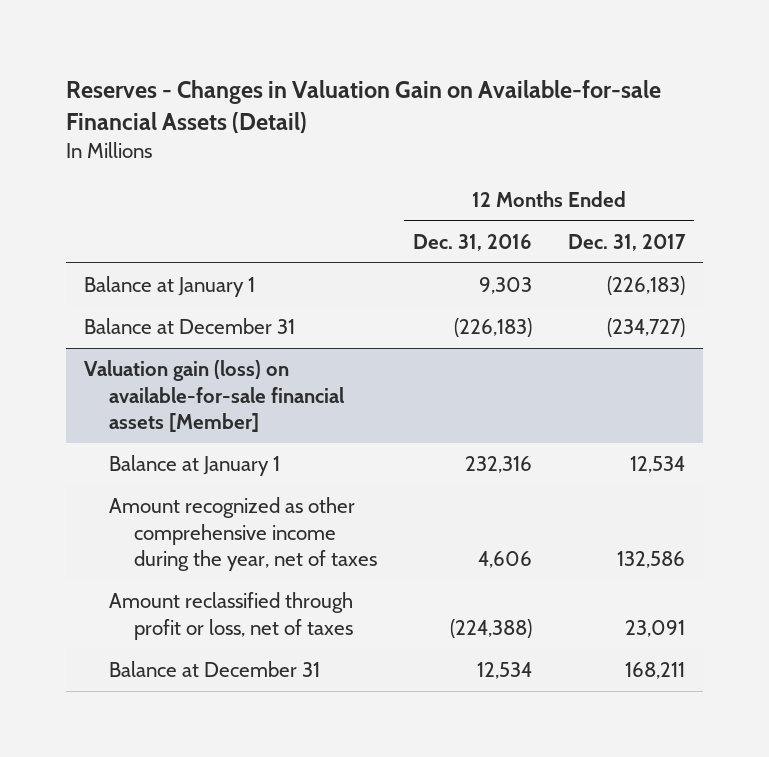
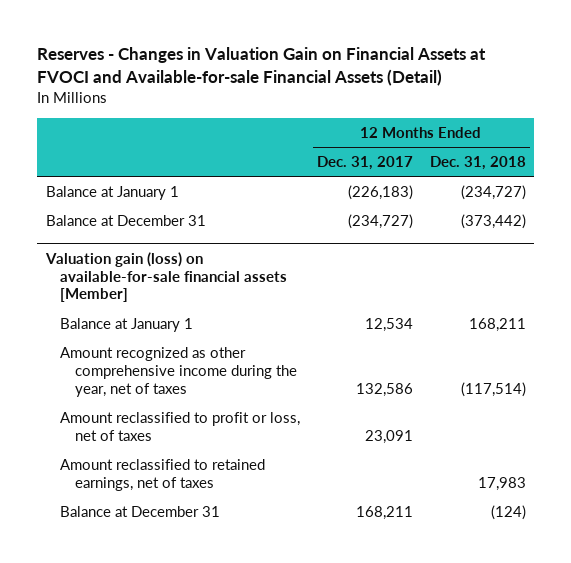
[66,80,662,134] Reserves - Changes in Valuation Gain on Available-for-sale Financial Assets (Detail) -> [37,47,487,87] Reserves - Changes in Valuation Gain on Financial Assets at FVOCI and Available-for-sale Financial Assets (Detail)
[412,233,532,251] Dec. 31, 2016 -> none
none -> [429,156,526,171] Dec. 31, 2018
[109,592,354,640] Amount reclassified through profit or loss, net of taxes -> [60,411,301,441] Amount reclassified to profit or loss, net of taxes
none -> [60,458,266,491] Amount reclassified to retained earnings, net of taxes

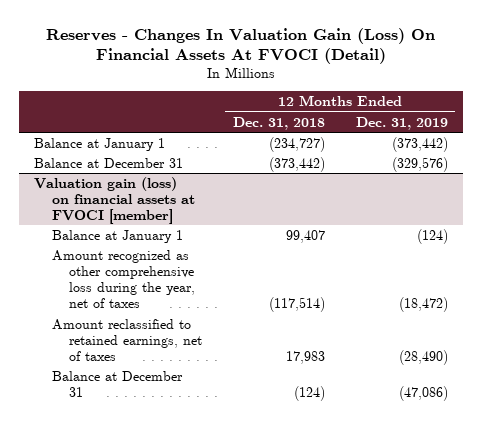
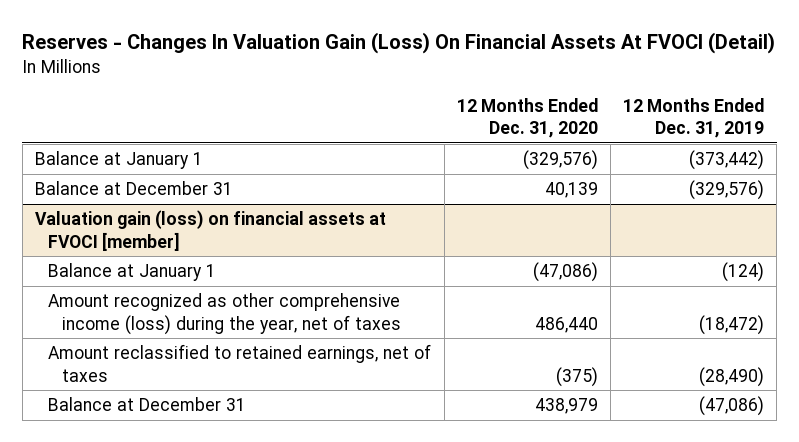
[233,116,326,130] Dec. 31, 2018 -> none
none -> [456,97,598,139] 12 Months Ended Dec. 31, 2020
[51,249,196,308] Amount recognized as other comprehensive loss during the year, net of taxes -> [48,292,401,335] Amount recognized as other comprehensive income (loss) during the year, net of taxes

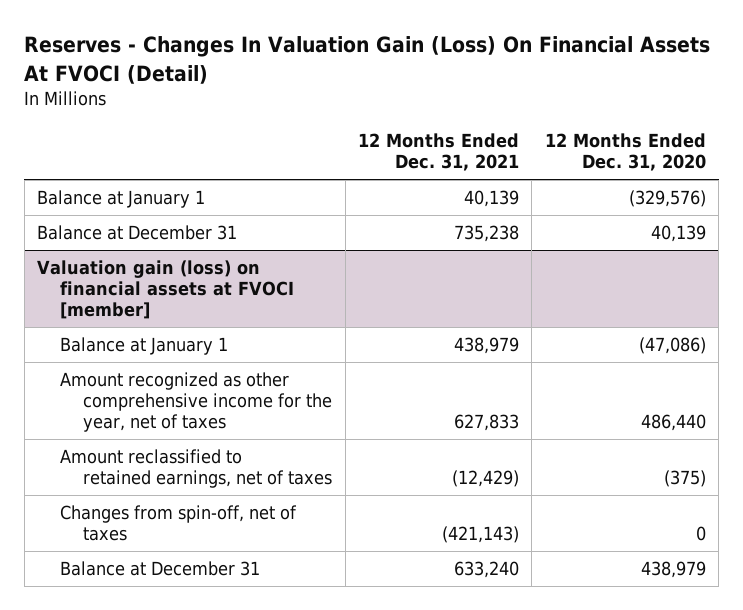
[623,97,765,139] 12 Months Ended Dec. 31, 2019 -> none
none -> [357,133,519,172] 12 Months Ended Dec. 31, 2021
[48,292,401,335] Amount recognized as other comprehensive income (loss) during the year, net of taxes -> [60,371,333,433] Amount recognized as other comprehensive income for the year, net of taxes
none -> [60,504,298,542] Changes from spin-off, net of taxes

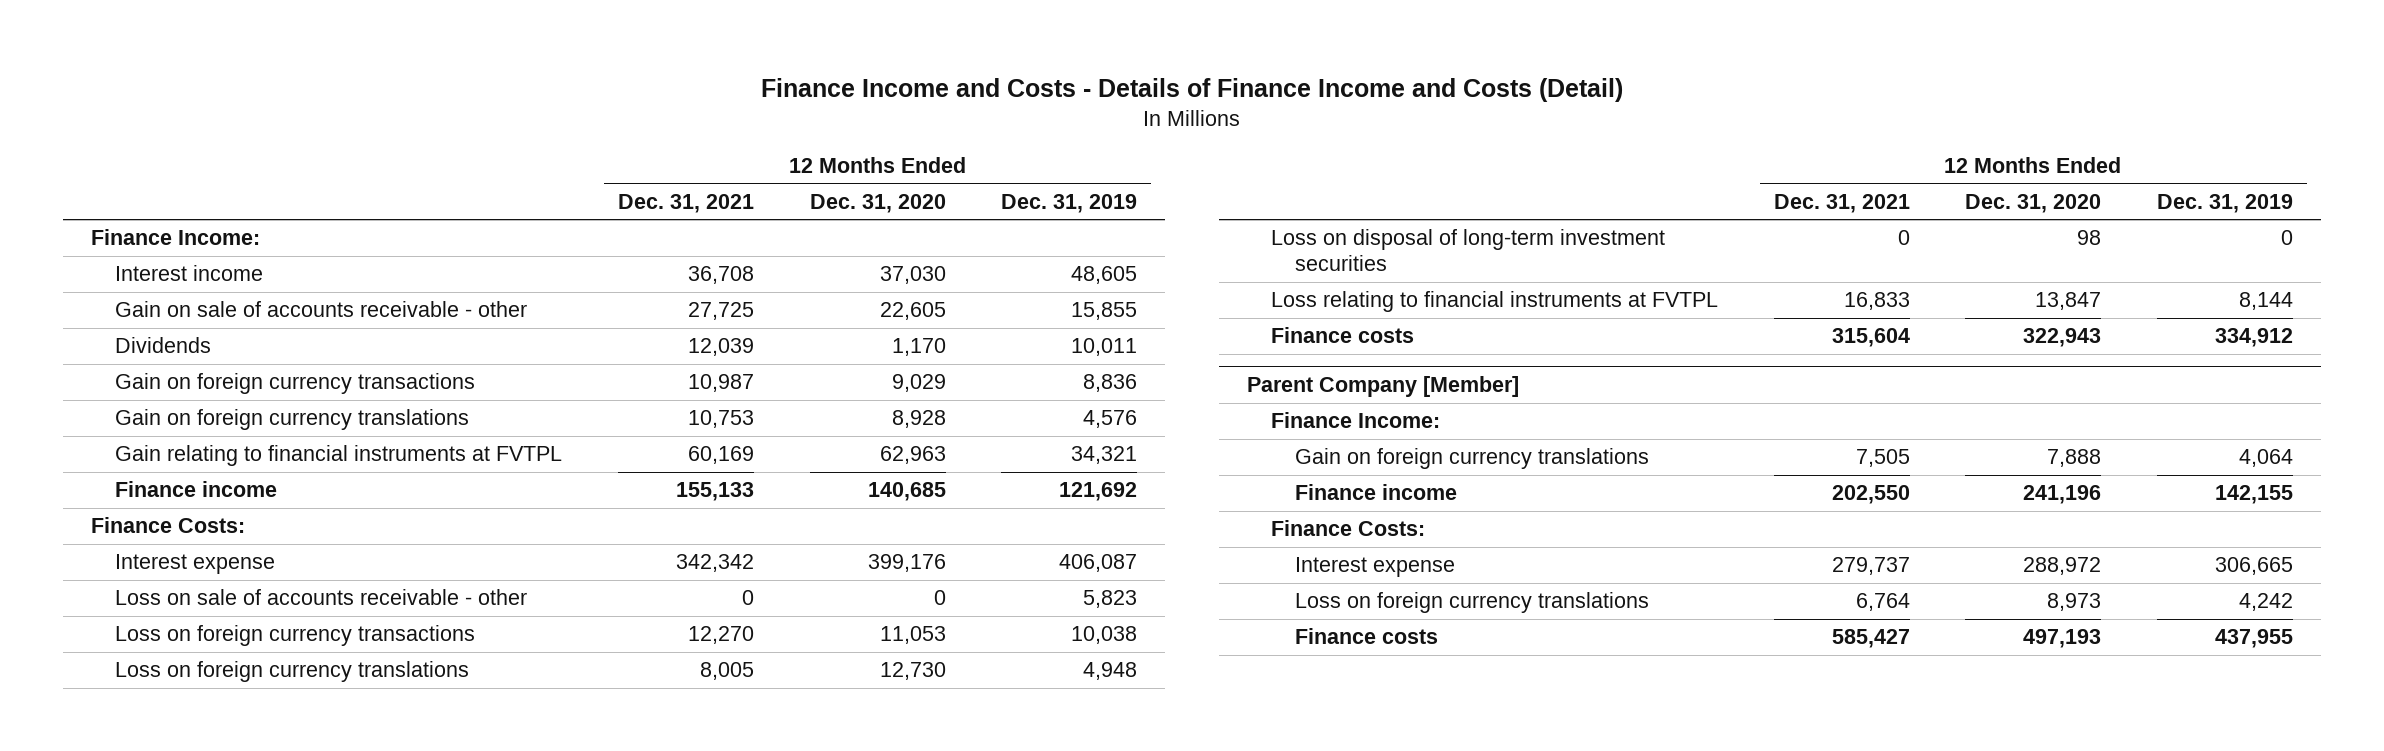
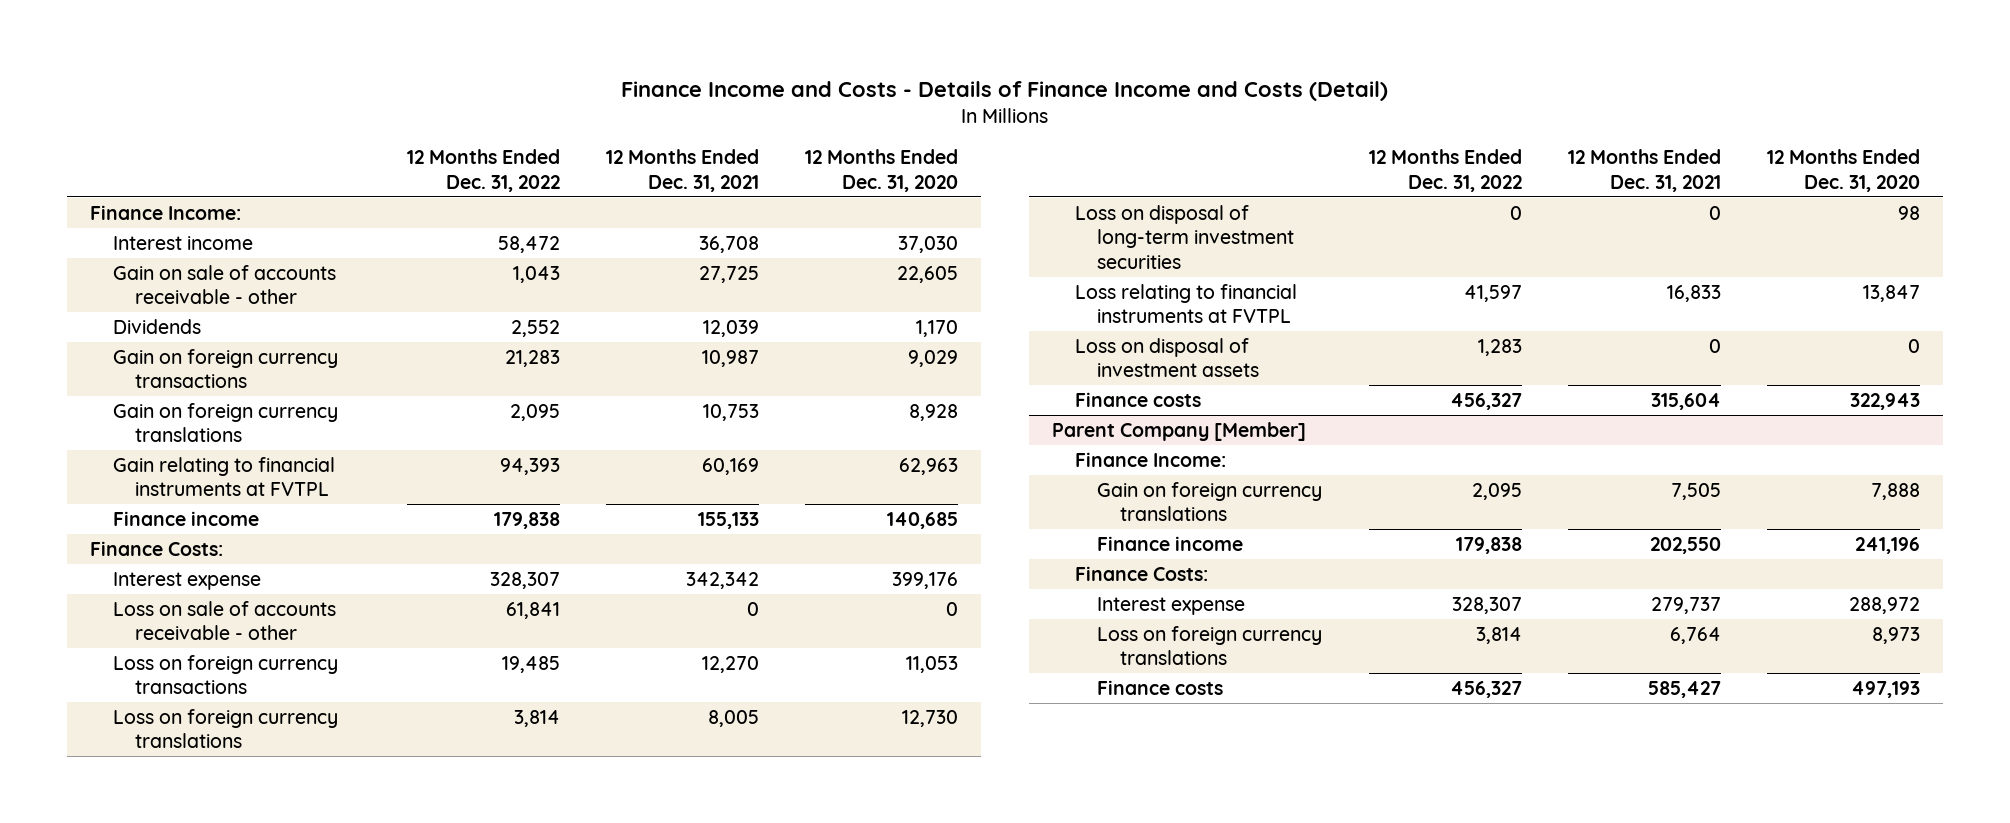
[1001,193,1138,213] Dec. 31, 2019 -> none
none -> [406,149,560,192] 12 Months Ended Dec. 31, 2022
none -> [1074,337,1260,378] Loss on disposal of investment assets

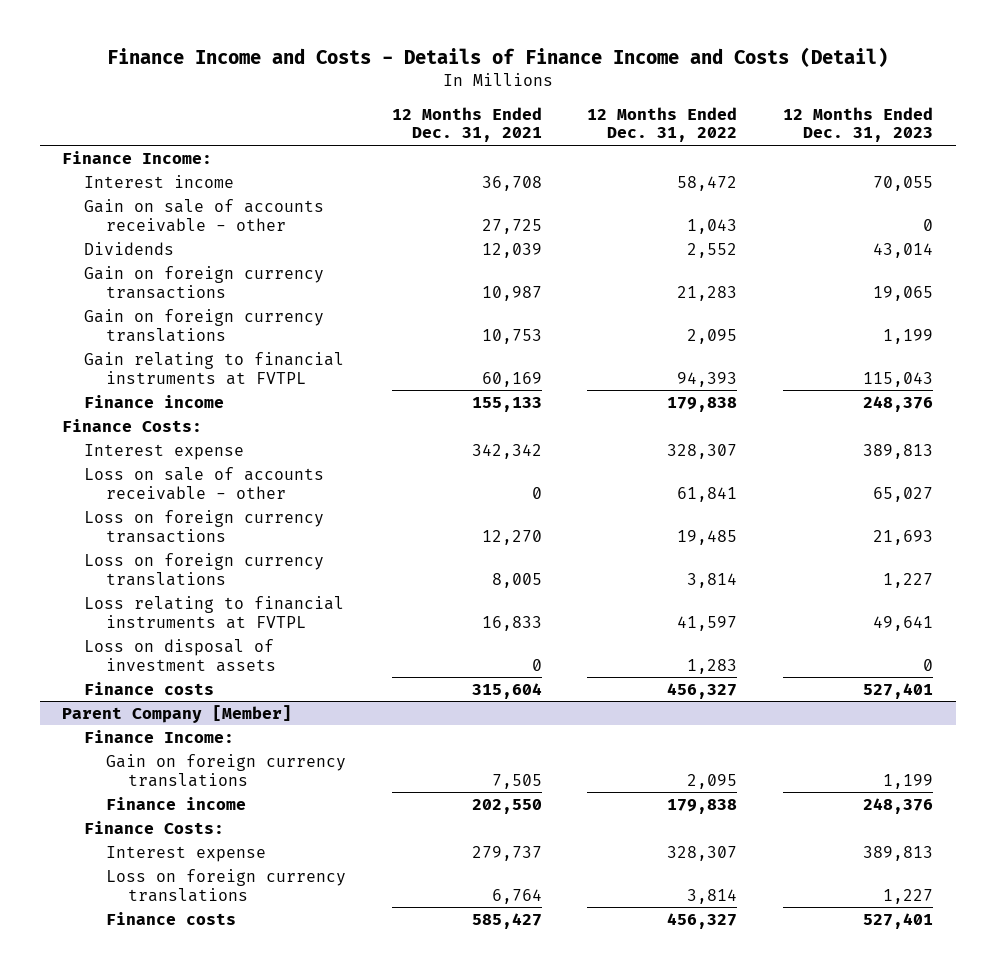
[804,149,958,192] 12 Months Ended Dec. 31, 2020 -> none
none -> [782,106,933,143] 12 Months Ended Dec. 31, 2023
[1074,204,1295,269] Loss on disposal of long-term investment securities -> none

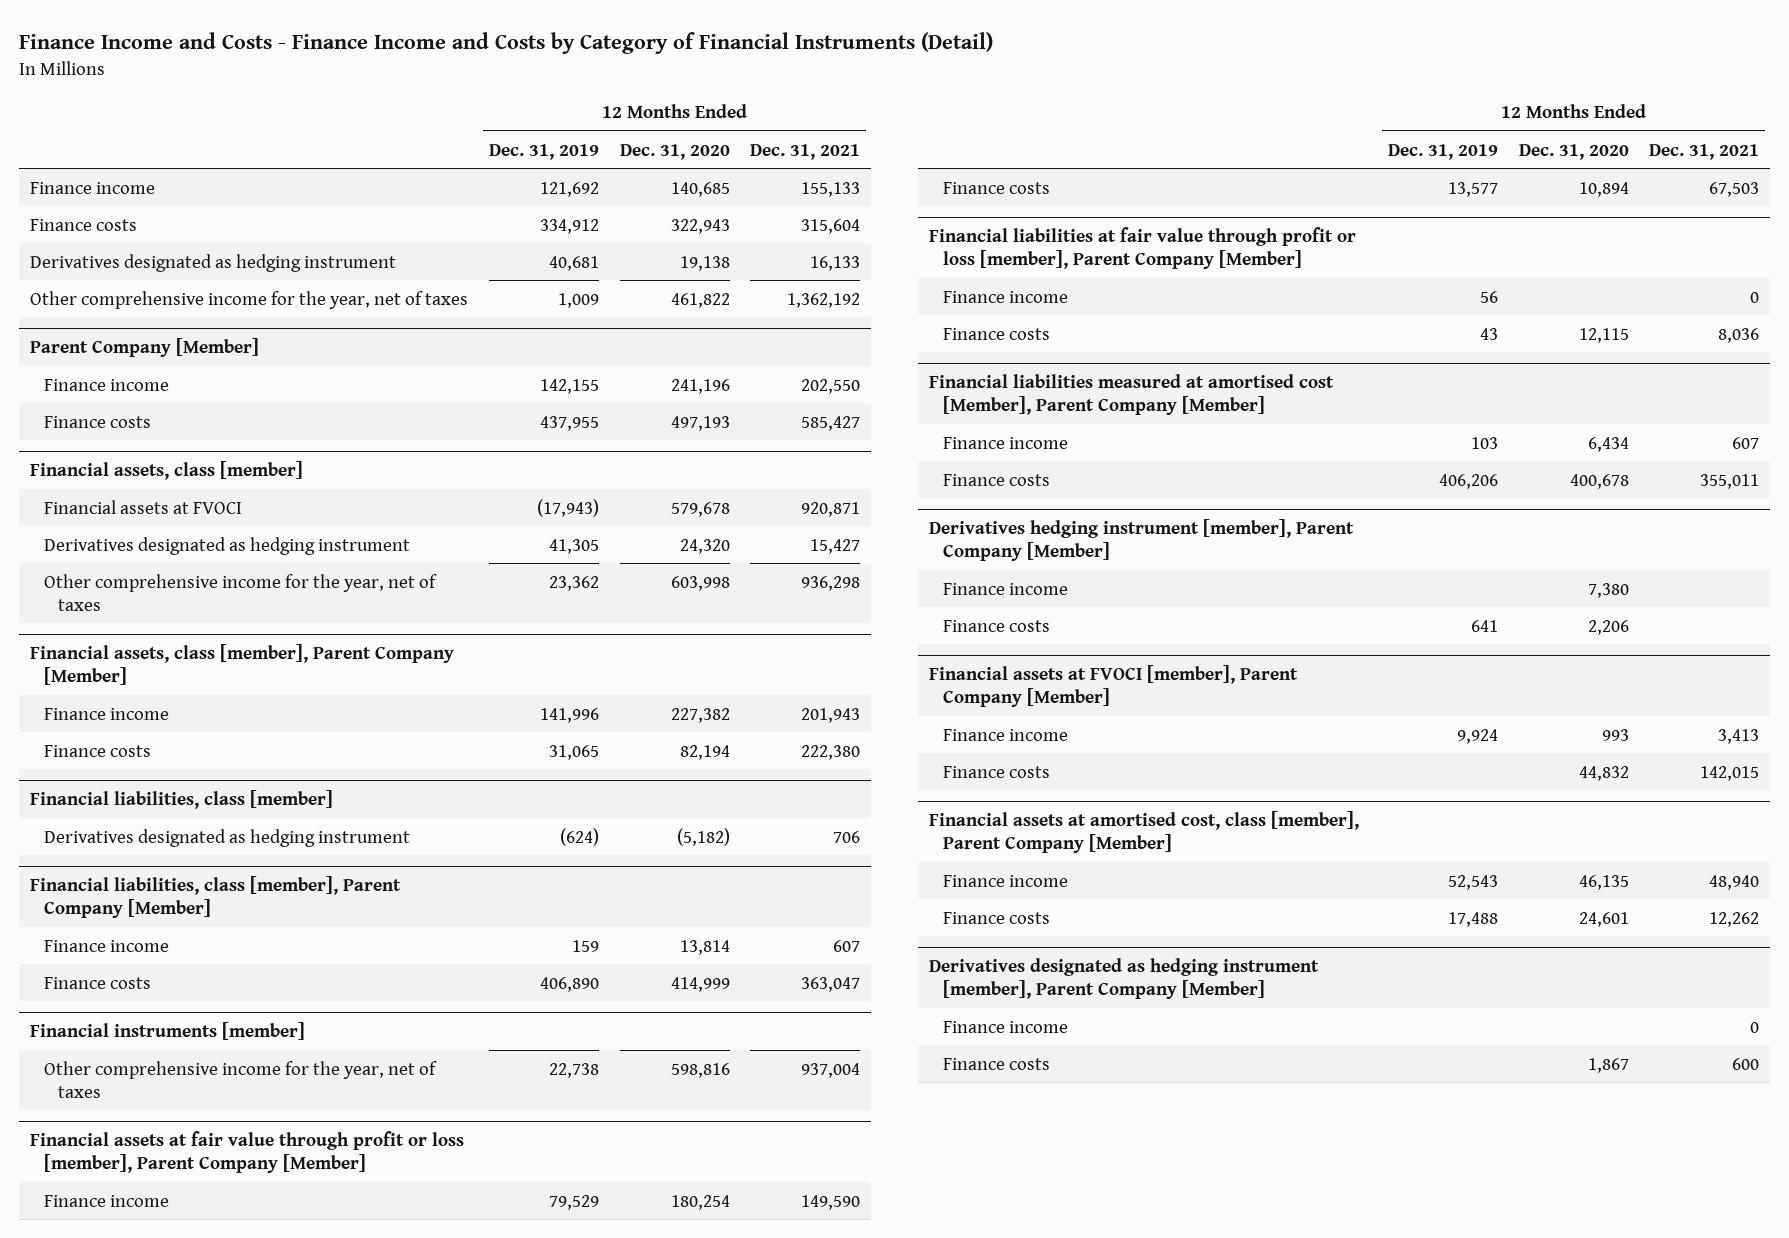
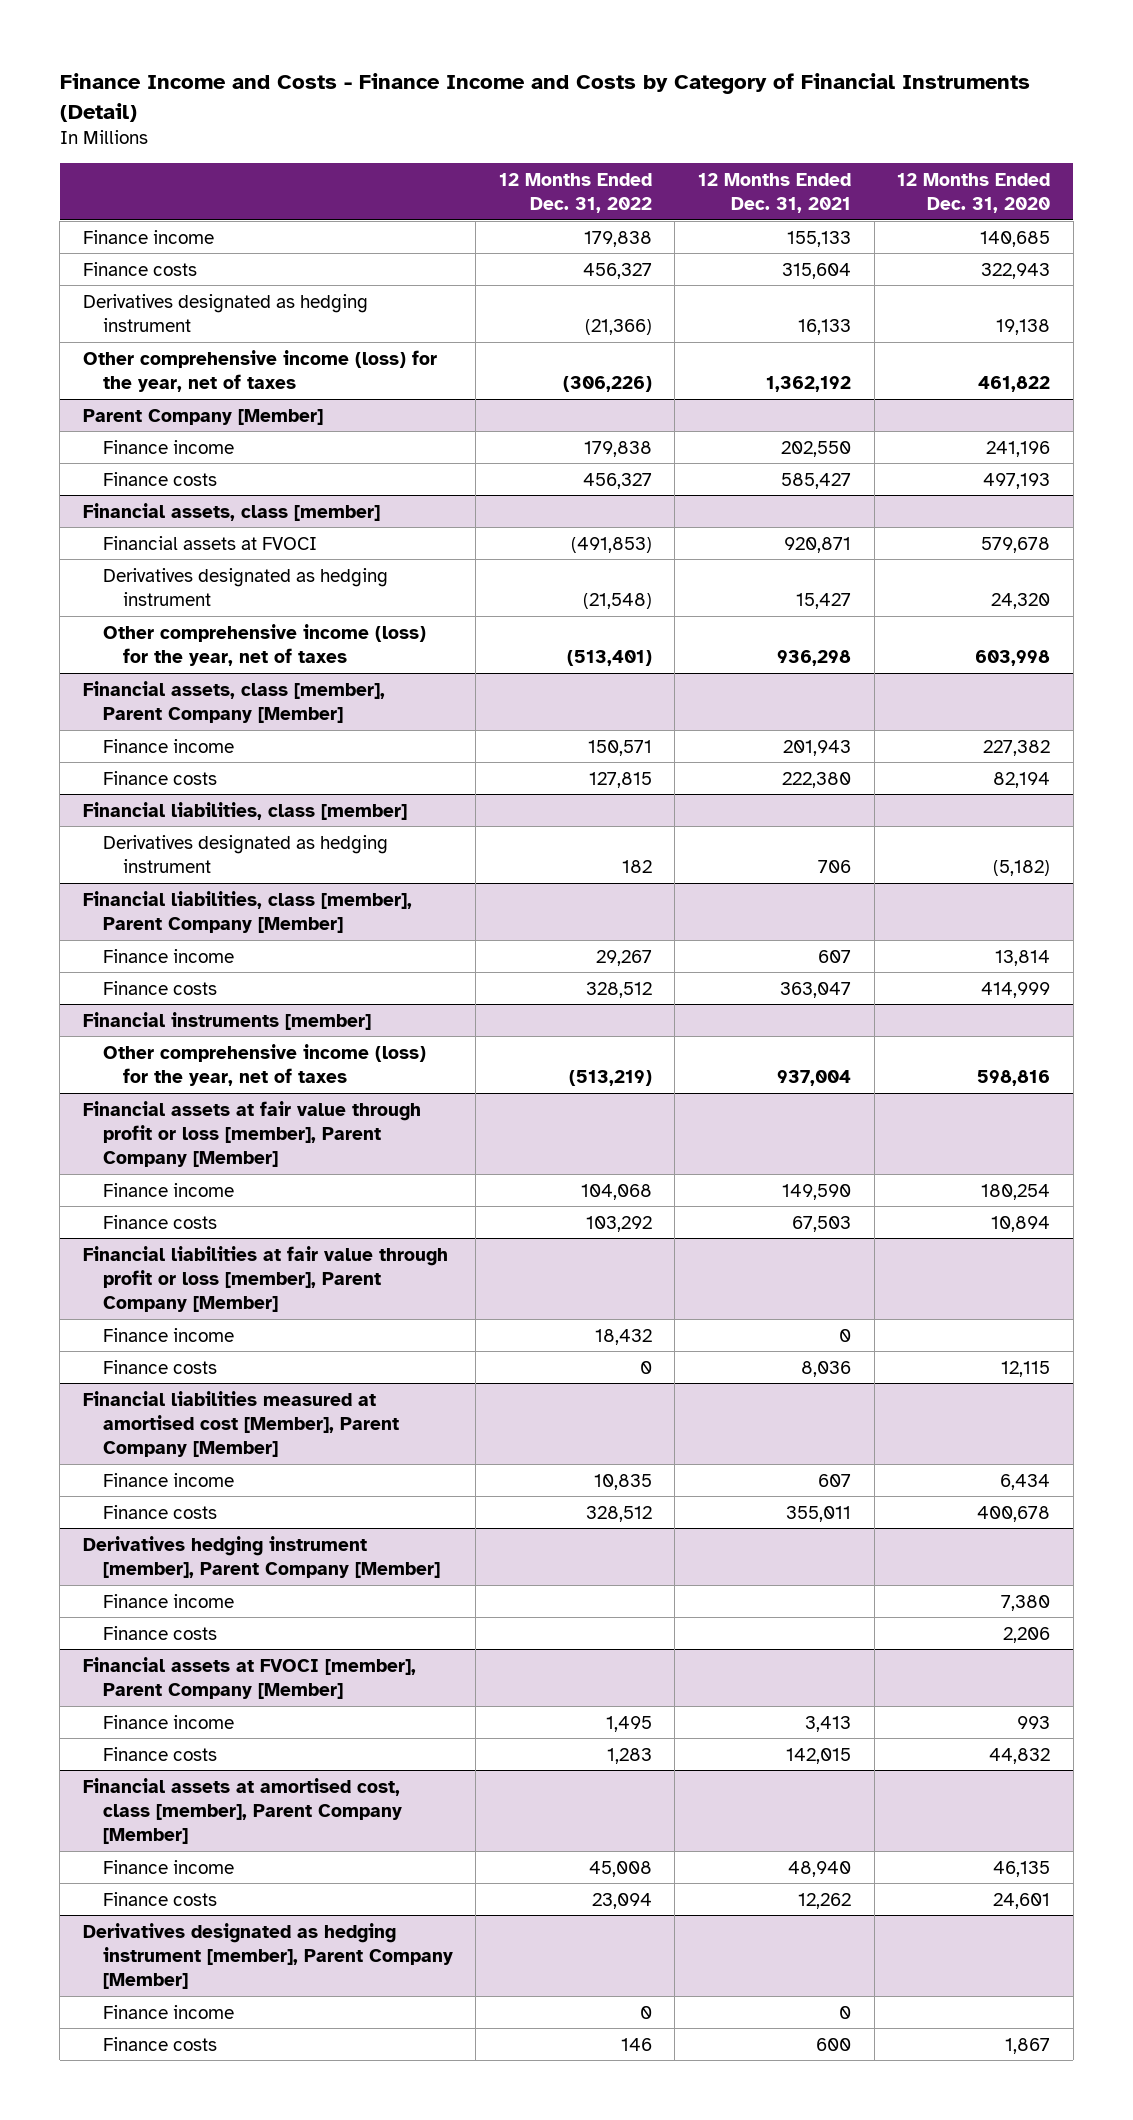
[488,143,599,160] Dec. 31, 2019 -> none
none -> [498,172,652,214] 12 Months Ended Dec. 31, 2022
[29,290,468,309] Other comprehensive income for the year, net of taxes -> [83,349,438,393] Other comprehensive income (loss) for the year, net of taxes
[43,573,437,611] Other comprehensive income for the year, net of taxes -> [102,623,426,667] Other comprehensive income (loss) for the year, net of taxes
[43,1060,437,1098] Other comprehensive income for the year, net of taxes -> [102,1043,426,1087] Other comprehensive income (loss) for the year, net of taxes

